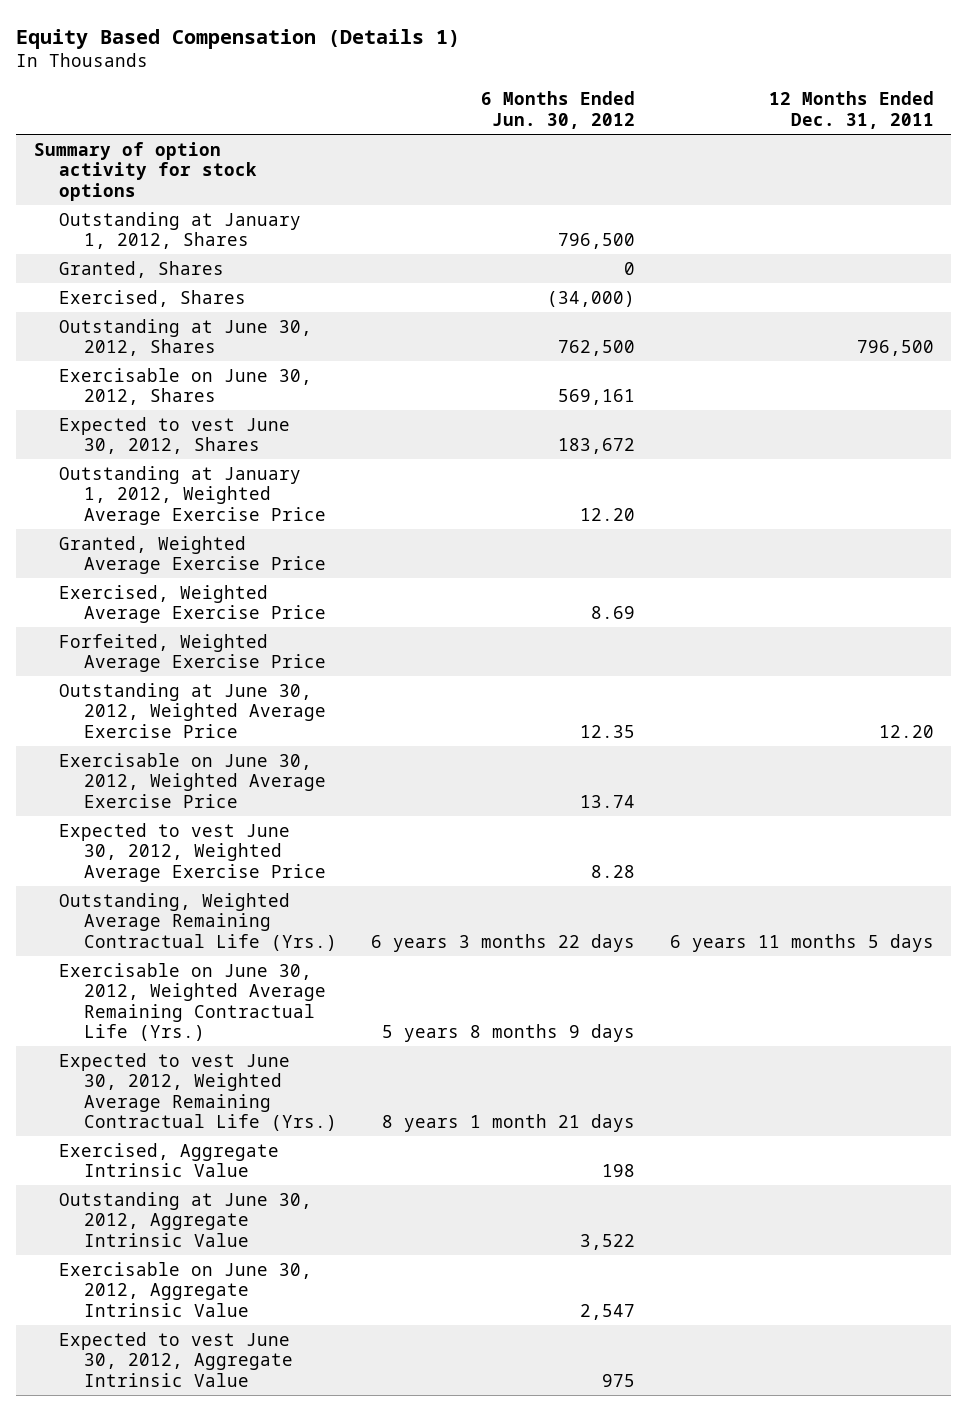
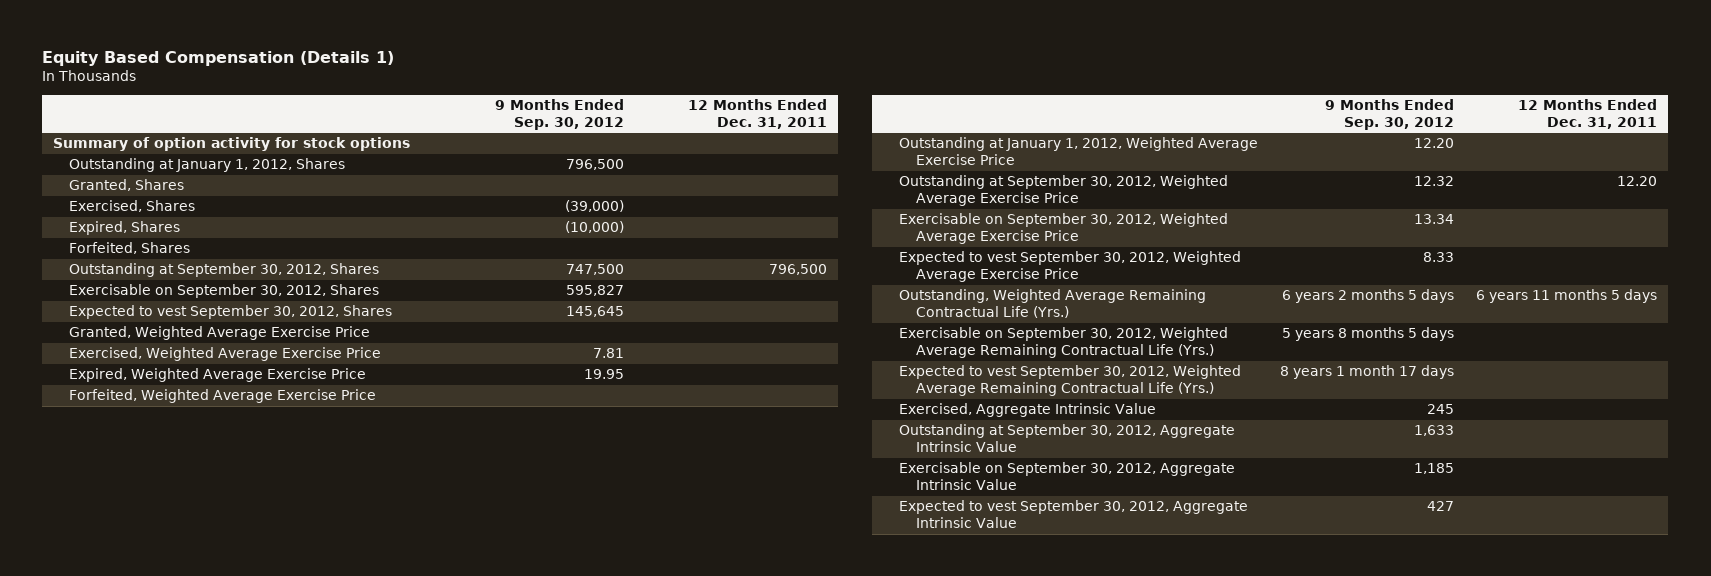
[481,91,636,129] 6 Months Ended Jun. 30, 2012 -> none
none -> [495,99,625,130] 9 Months Ended Sep. 30, 2012
none -> [69,221,181,236] Expired, Shares
none -> [69,242,191,255] Forfeited, Shares
[58,318,312,357] Outstanding at June 30, 2012, Shares -> [69,263,380,278] Outstanding at September 30, 2012, Shares
[58,367,312,406] Exercisable on June 30, 2012, Shares -> [69,284,380,299] Exercisable on September 30, 2012, Shares
[58,416,290,455] Expected to vest June 30, 2012, Shares -> [69,305,393,320] Expected to vest September 30, 2012, Shares
none -> [69,368,367,383] Expired, Weighted Average Exercise Price
[58,465,326,525] Outstanding at January 1, 2012, Weighted Average Exercise Price -> [899,137,1259,166] Outstanding at January 1, 2012, Weighted Average Exercise Price
[58,682,326,738] Outstanding at June 30, 2012, Weighted Average Exercise Price -> [899,175,1229,207] Outstanding at September 30, 2012, Weighted Average Exercise Price
[58,752,326,808] Exercisable on June 30, 2012, Weighted Average Exercise Price -> [899,213,1229,245] Exercisable on September 30, 2012, Weighted Average Exercise Price
[58,822,326,882] Expected to vest June 30, 2012, Weighted Average Exercise Price -> [899,251,1242,283] Expected to vest September 30, 2012, Weighted Average Exercise Price
[58,962,326,1042] Exercisable on June 30, 2012, Weighted Average Remaining Contractual Life (Yrs.) -> [899,327,1229,359] Exercisable on September 30, 2012, Weighted Average Remaining Contractual Life (Yrs.)
[58,1052,337,1132] Expected to vest June 30, 2012, Weighted Average Remaining Contractual Life (Yrs.) -> [899,365,1242,397] Expected to vest September 30, 2012, Weighted Average Remaining Contractual Life (Yrs.)
[58,1191,312,1247] Outstanding at June 30, 2012, Aggregate Intrinsic Value -> [899,424,1236,453] Outstanding at September 30, 2012, Aggregate Intrinsic Value
[58,1261,312,1317] Exercisable on June 30, 2012, Aggregate Intrinsic Value -> [899,462,1236,491] Exercisable on September 30, 2012, Aggregate Intrinsic Value
[58,1331,293,1387] Expected to vest June 30, 2012, Aggregate Intrinsic Value -> [899,500,1249,529] Expected to vest September 30, 2012, Aggregate Intrinsic Value

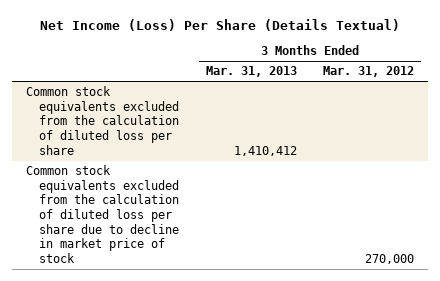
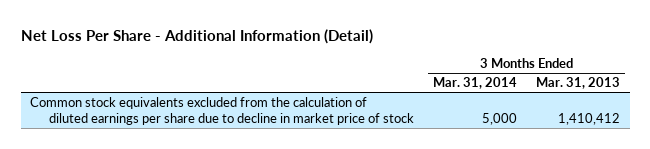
[39,18,400,31] Net Income (Loss) Per Share (Details Textual) -> [20,29,373,45] Net Loss Per Share - Additional Information (Detail)
[323,66,415,78] Mar. 31, 2012 -> none
none -> [433,77,518,90] Mar. 31, 2014
[25,165,180,263] Common stock equivalents excluded from the calculation of diluted loss per share due to decline in market price of stock -> none
[25,86,180,155] Common stock equivalents excluded from the calculation of diluted loss per share -> [30,97,414,125] Common stock equivalents excluded from the calculation of diluted earnings per share due to decline in market price of stock

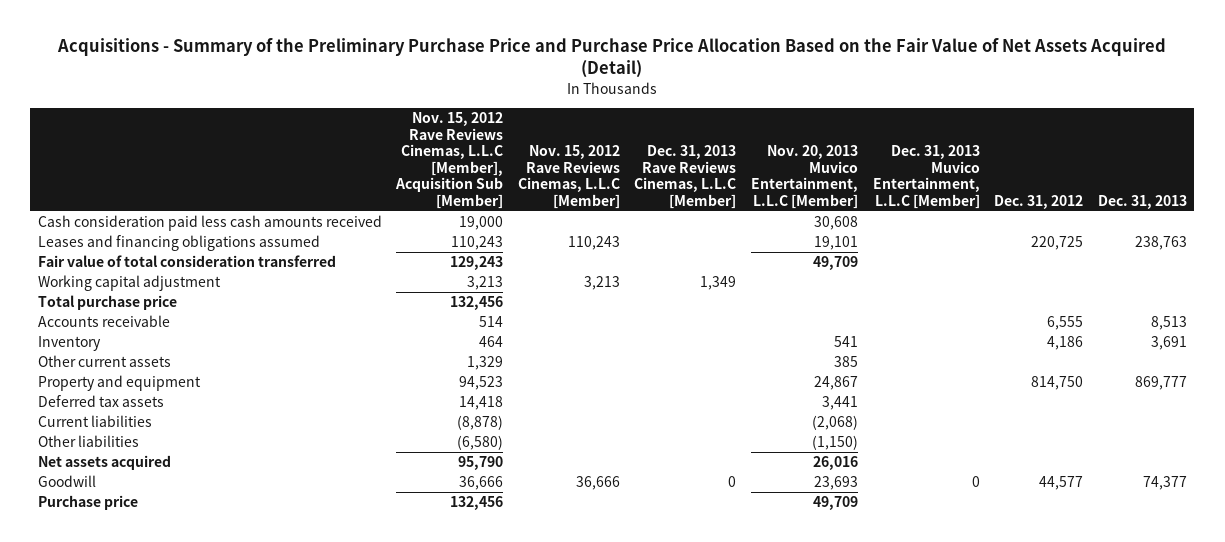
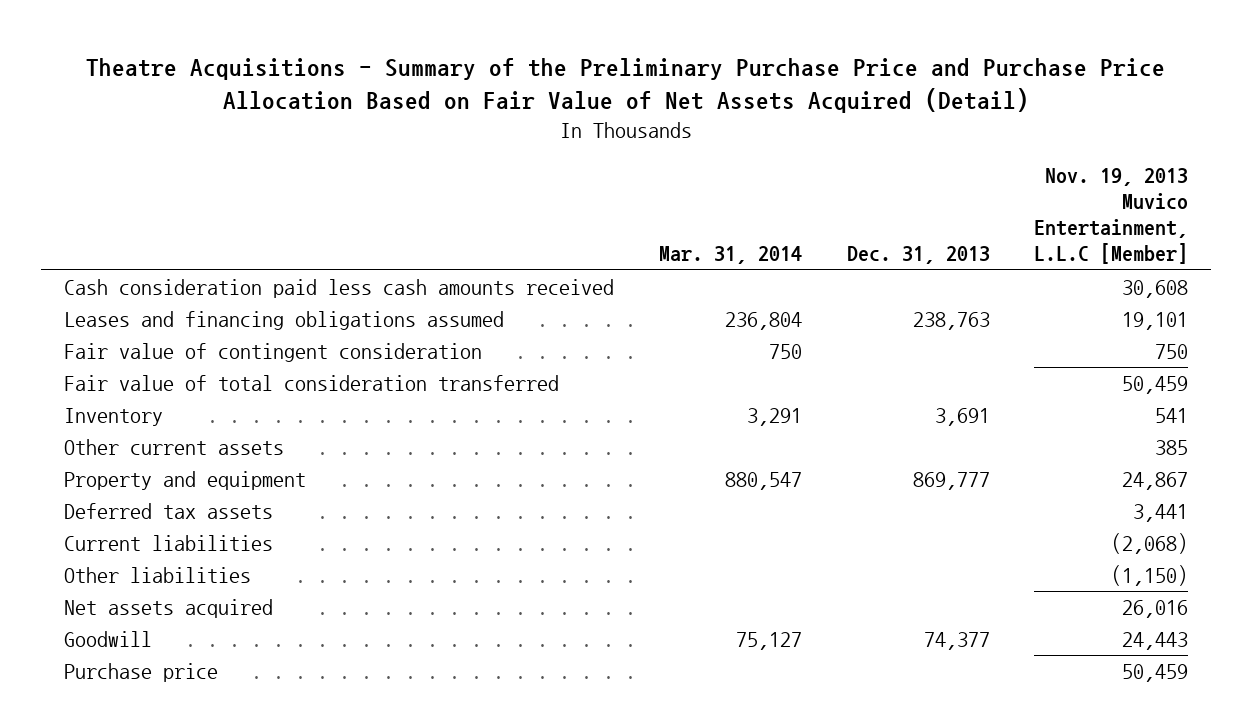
[57,38,1167,79] Acquisitions - Summary of the Preliminary Purchase Price and Purchase Price Allocation Based on the Fair Value of Net Assets Acquired (Detail) -> [86,57,1166,114] Theatre Acquisitions - Summary of the Preliminary Purchase Price and Purchase Price Allocation Based on Fair Value of Net Assets Acquired (Detail)
[395,112,504,209] Nov. 15, 2012 Rave Reviews Cinemas, L.L.C [Member], Acquisition Sub [Member] -> none
[517,145,620,209] Nov. 15, 2012 Rave Reviews Cinemas, L.L.C [Member] -> none
[634,145,737,209] Dec. 31, 2013 Rave Reviews Cinemas, L.L.C [Member] -> none
[751,145,859,209] Nov. 20, 2013 Muvico Entertainment, L.L.C [Member] -> none
[872,145,980,209] Dec. 31, 2013 Muvico Entertainment, L.L.C [Member] -> none
[994,194,1084,209] Dec. 31, 2012 -> none
none -> [658,246,802,265] Mar. 31, 2014
none -> [1034,167,1189,265] Nov. 19, 2013 Muvico Entertainment, L.L.C [Member]
none -> [63,342,482,362] Fair value of contingent consideration
[37,275,221,292] Working capital adjustment -> none
[37,295,177,311] Total purchase price -> none
[37,315,170,328] Accounts receivable -> none

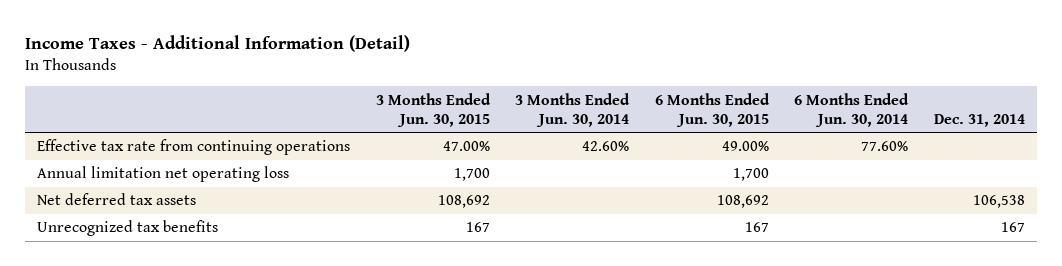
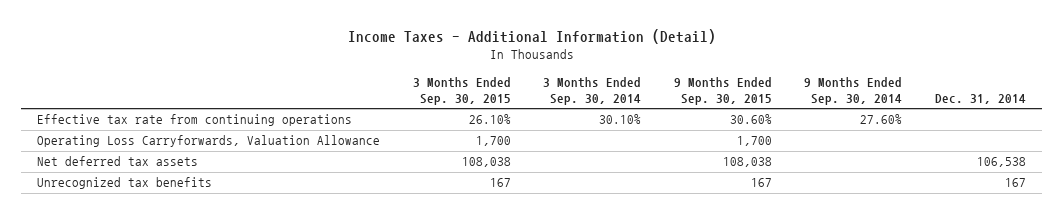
[375,92,491,127] 3 Months Ended Jun. 30, 2015 -> none
[515,92,631,127] 3 Months Ended Jun. 30, 2014 -> none
[654,92,770,127] 6 Months Ended Jun. 30, 2015 -> none
[794,92,910,127] 6 Months Ended Jun. 30, 2014 -> none
none -> [412,76,511,105] 3 Months Ended Sep. 30, 2015
none -> [543,76,642,105] 3 Months Ended Sep. 30, 2014
none -> [673,76,772,105] 9 Months Ended Sep. 30, 2015
none -> [804,76,903,105] 9 Months Ended Sep. 30, 2014
[37,166,290,183] Annual limitation net operating loss -> [37,135,381,148] Operating Loss Carryforwards, Valuation Allowance

